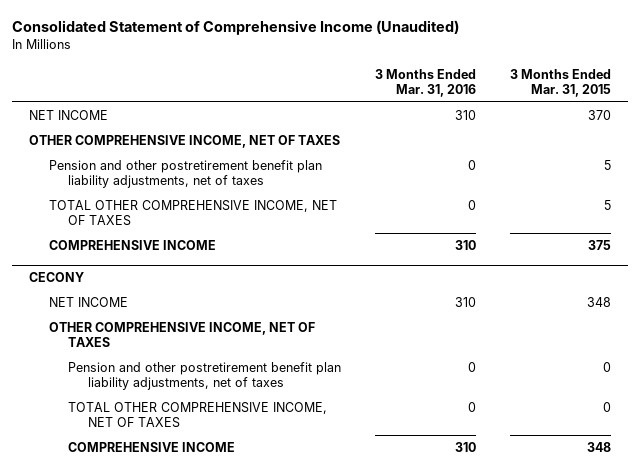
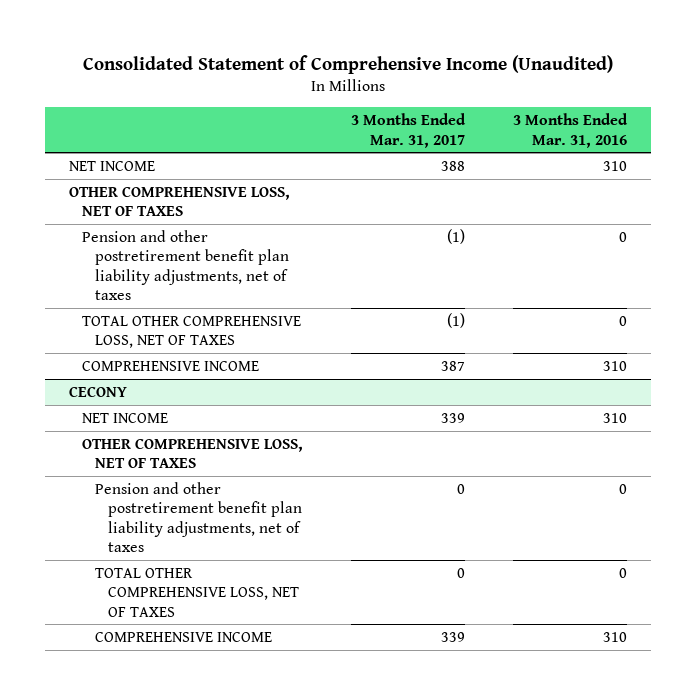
[510,69,612,97] 3 Months Ended Mar. 31, 2015 -> none
none -> [351,113,467,148] 3 Months Ended Mar. 31, 2017
[29,135,341,149] OTHER COMPREHENSIVE INCOME, NET OF TAXES -> [68,185,290,217] OTHER COMPREHENSIVE LOSS, NET OF TAXES
[48,200,337,226] TOTAL OTHER COMPREHENSIVE INCOME, NET OF TAXES -> [81,315,301,349] TOTAL OTHER COMPREHENSIVE LOSS, NET OF TAXES
[48,322,315,347] OTHER COMPREHENSIVE INCOME, NET OF TAXES -> [81,437,303,469] OTHER COMPREHENSIVE LOSS, NET OF TAXES
[68,402,328,428] TOTAL OTHER COMPREHENSIVE INCOME, NET OF TAXES -> [95,567,300,617] TOTAL OTHER COMPREHENSIVE LOSS, NET OF TAXES

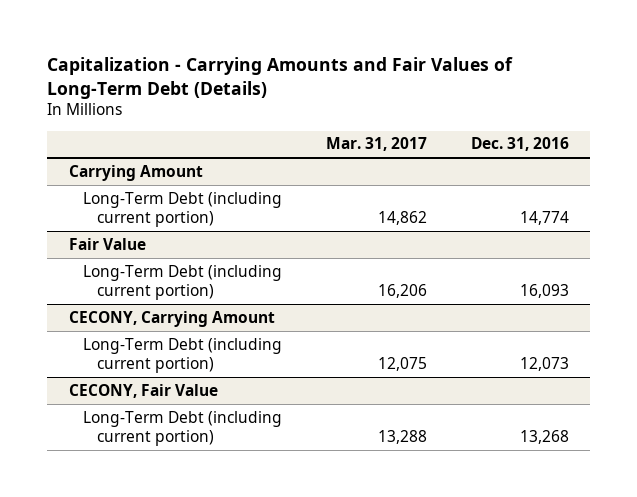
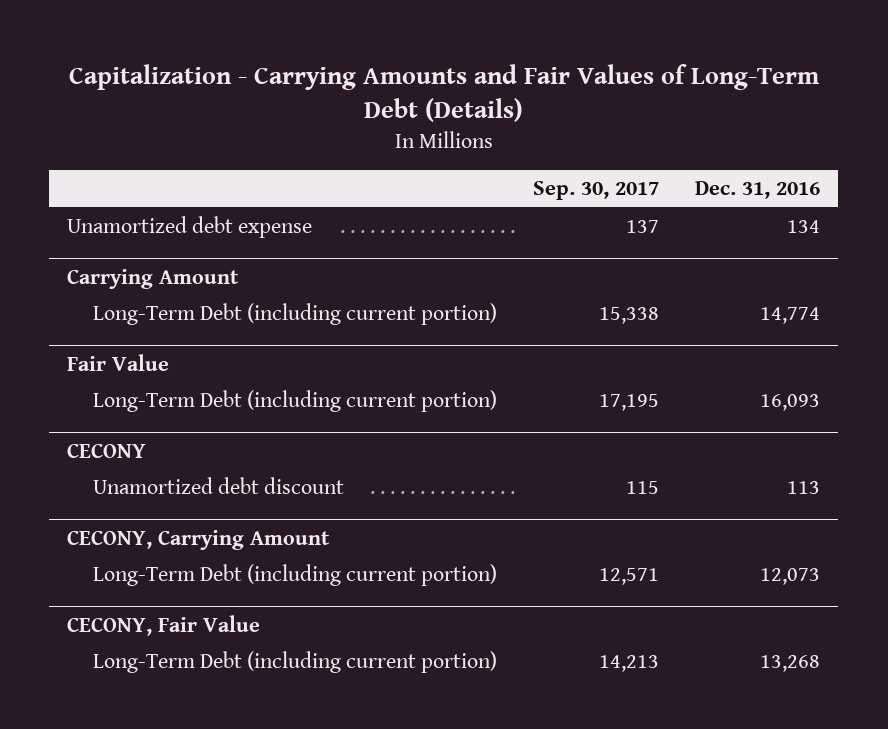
[325,137,427,152] Mar. 31, 2017 -> none
none -> [533,181,660,201] Sep. 30, 2017
none -> [67,216,313,239] Unamortized debt expense
none -> [67,442,147,458] CECONY
none -> [93,477,345,495] Unamortized debt discount

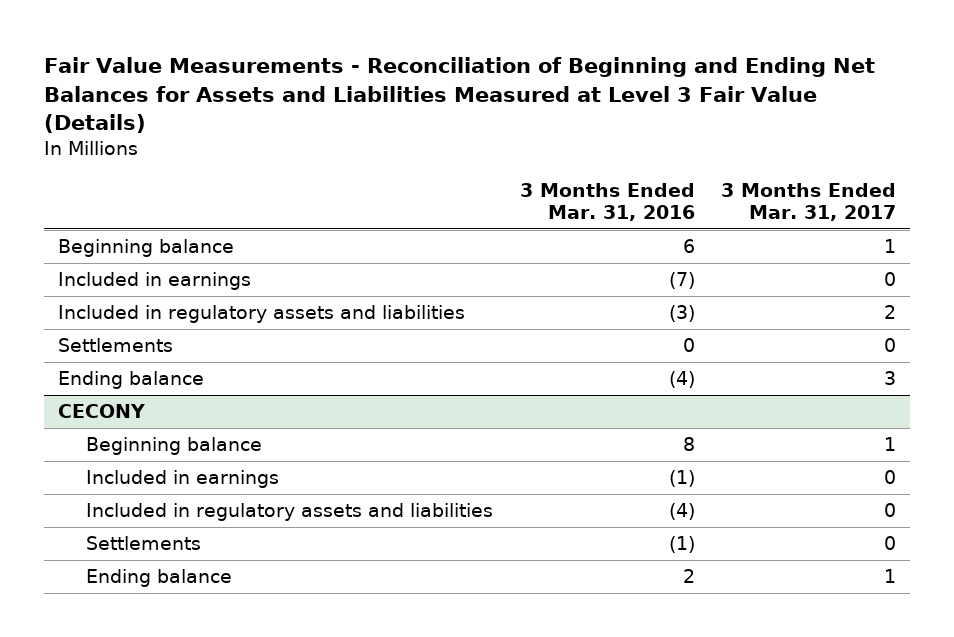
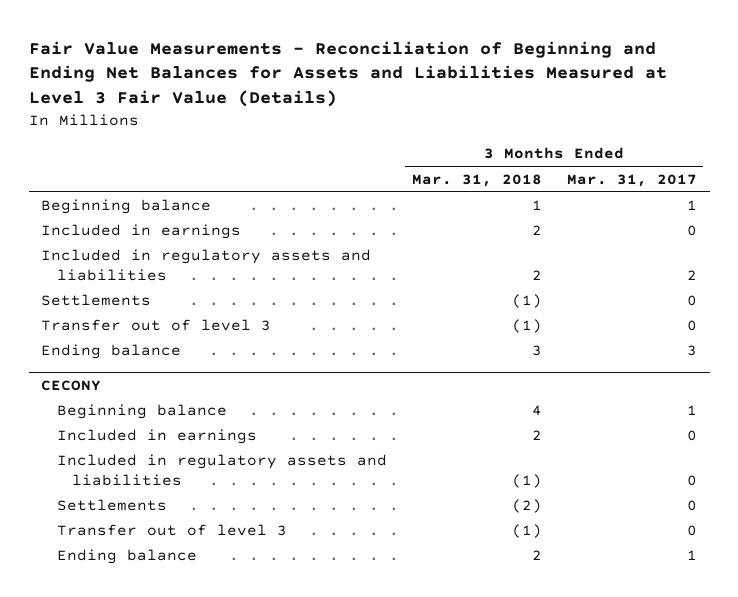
[519,182,695,222] 3 Months Ended Mar. 31, 2016 -> none
none -> [411,173,542,187] Mar. 31, 2018
none -> [41,319,272,332] Transfer out of level 3
none -> [56,524,287,537] Transfer out of level 3

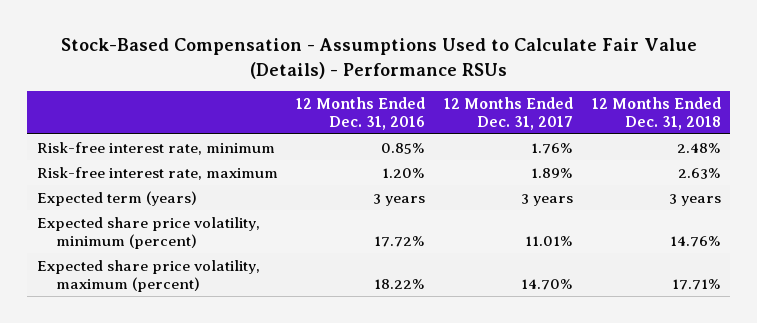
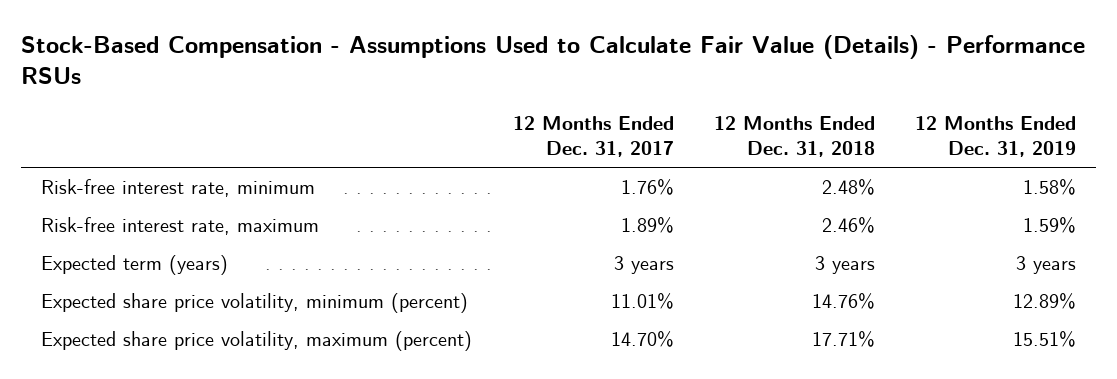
[296,96,426,130] 12 Months Ended Dec. 31, 2016 -> none
none -> [915,116,1077,158] 12 Months Ended Dec. 31, 2019
[677,167,721,179] 2.63% -> [821,217,875,234] 2.46%

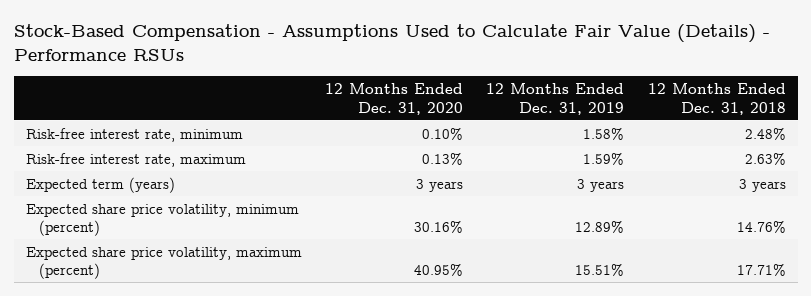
[512,116,674,158] 12 Months Ended Dec. 31, 2017 -> none
none -> [324,82,463,115] 12 Months Ended Dec. 31, 2020
[821,217,875,234] 2.46% -> [744,151,786,165] 2.63%

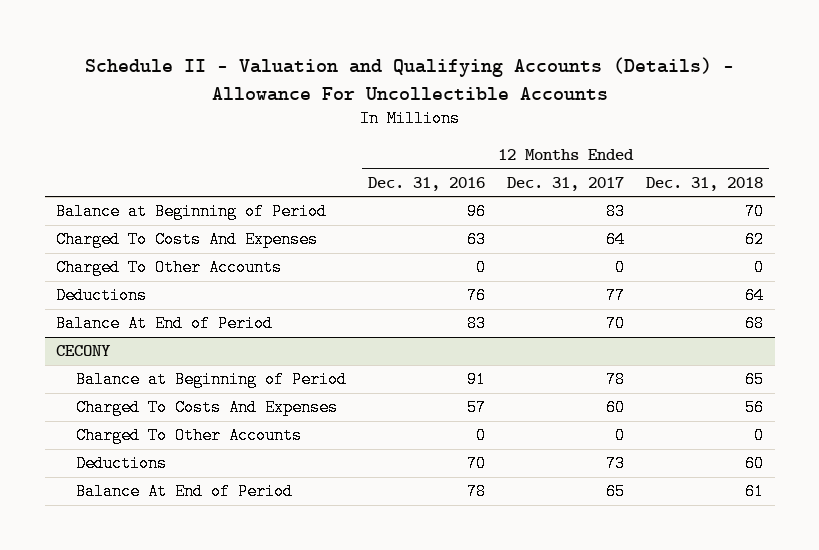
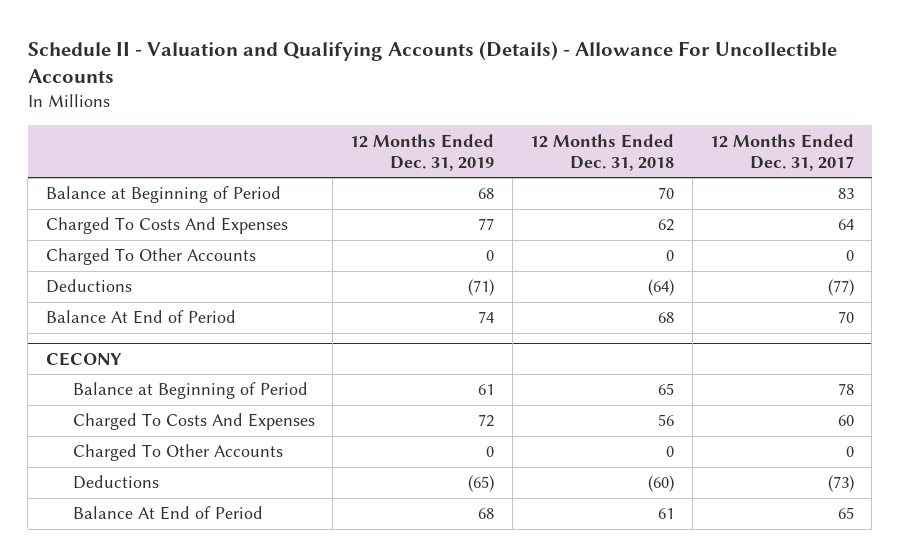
[367,176,485,191] Dec. 31, 2016 -> none
none -> [350,133,495,171] 12 Months Ended Dec. 31, 2019
[606,287,626,305] 77 -> [827,279,854,297] (77)
[745,287,765,305] 64 -> [648,279,675,297] (64)
[606,455,626,473] 73 -> [827,475,854,493] (73)
[745,455,765,473] 60 -> [648,475,675,493] (60)

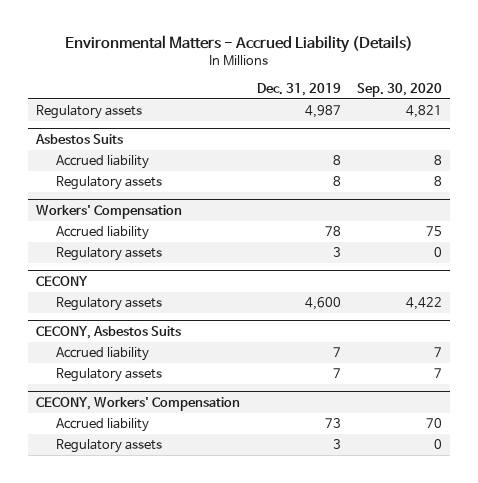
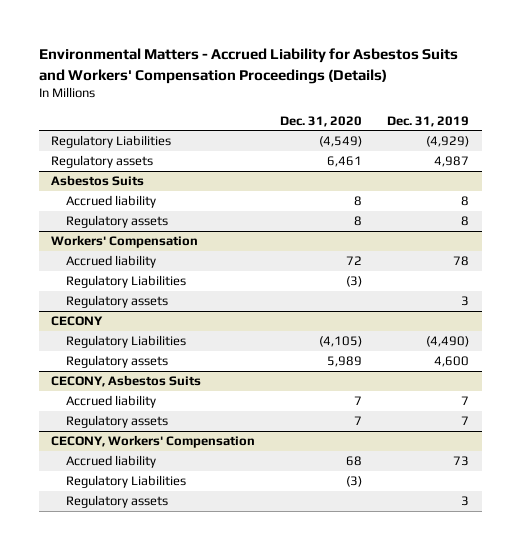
[65,34,414,53] Environmental Matters - Accrued Liability (Details) -> [38,48,458,84] Environmental Matters - Accrued Liability for Asbestos Suits and Workers' Compensation Proceedings (Details)
[356,82,442,97] Sep. 30, 2020 -> none
none -> [280,115,363,127] Dec. 31, 2020
none -> [51,135,172,149] Regulatory Liabilities
none -> [66,275,187,289] Regulatory Liabilities
none -> [66,335,187,349] Regulatory Liabilities
none -> [66,475,187,489] Regulatory Liabilities

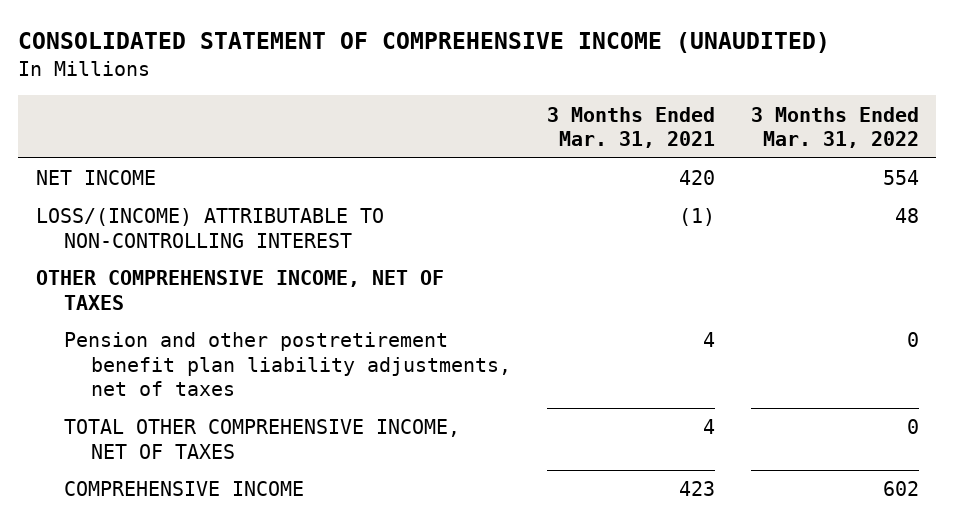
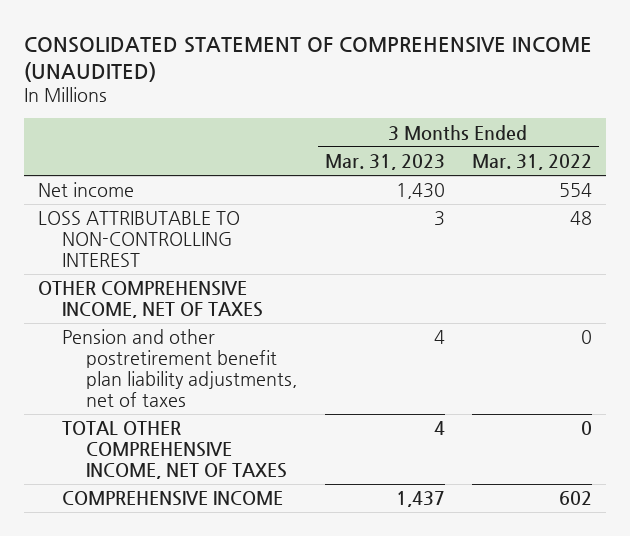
[546,106,715,149] 3 Months Ended Mar. 31, 2021 -> none
none -> [324,153,445,170] Mar. 31, 2023
[35,170,156,186] NET INCOME -> [38,182,135,198] Net income
[35,208,384,248] LOSS/(INCOME) ATTRIBUTABLE TO NON-CONTROLLING INTEREST -> [38,211,241,268] LOSS ATTRIBUTABLE TO NON-CONTROLLING INTEREST

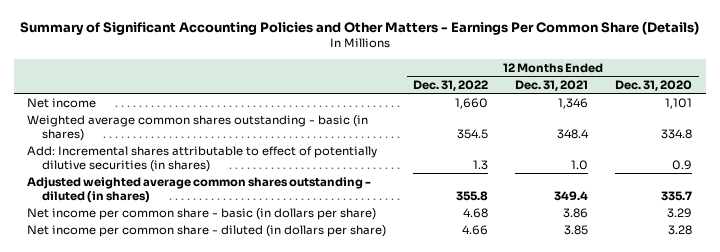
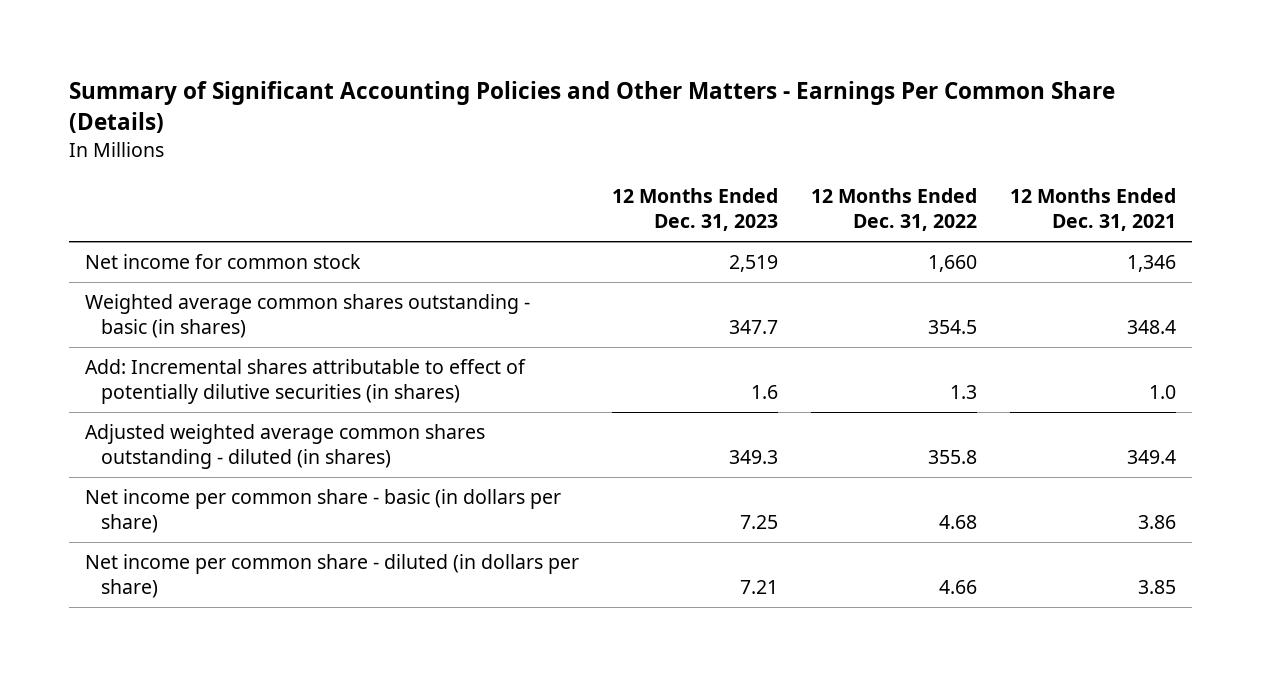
[615,79,693,91] Dec. 31, 2020 -> none
none -> [612,188,779,232] 12 Months Ended Dec. 31, 2023
[27,97,97,108] Net income -> [85,253,362,269] Net income for common stock

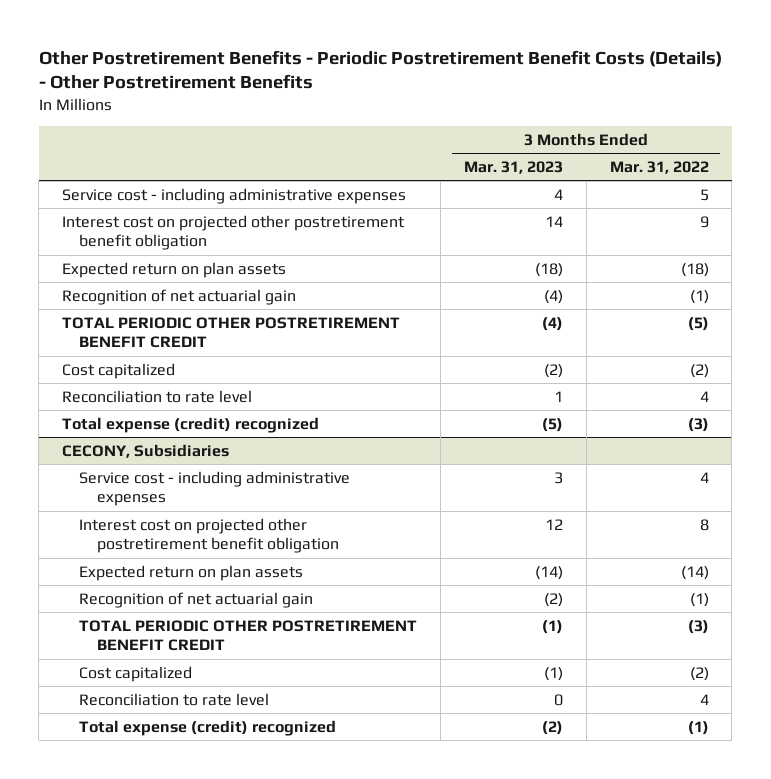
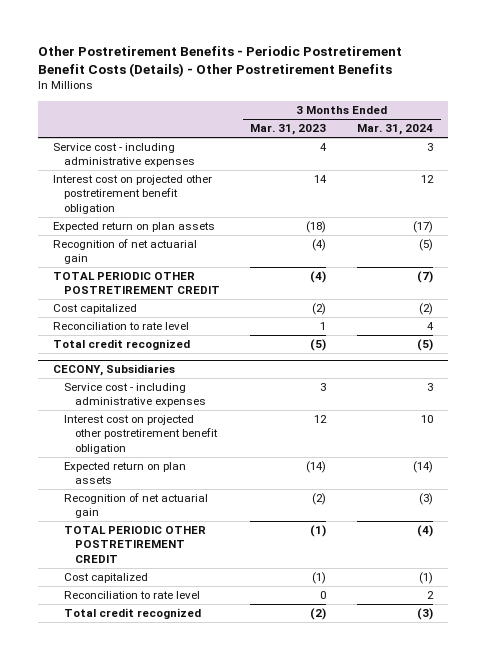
[609,160,709,174] Mar. 31, 2022 -> none
none -> [356,124,433,136] Mar. 31, 2024
[62,316,401,349] TOTAL PERIODIC OTHER POSTRETIREMENT BENEFIT CREDIT -> [52,272,220,295] TOTAL PERIODIC OTHER POSTRETIREMENT CREDIT
[62,416,320,433] Total expense (credit) recognized -> [52,339,190,351] Total credit recognized
[79,619,418,652] TOTAL PERIODIC OTHER POSTRETIREMENT BENEFIT CREDIT -> [63,526,206,563] TOTAL PERIODIC OTHER POSTRETIREMENT CREDIT
[79,719,337,736] Total expense (credit) recognized -> [63,608,201,620] Total credit recognized

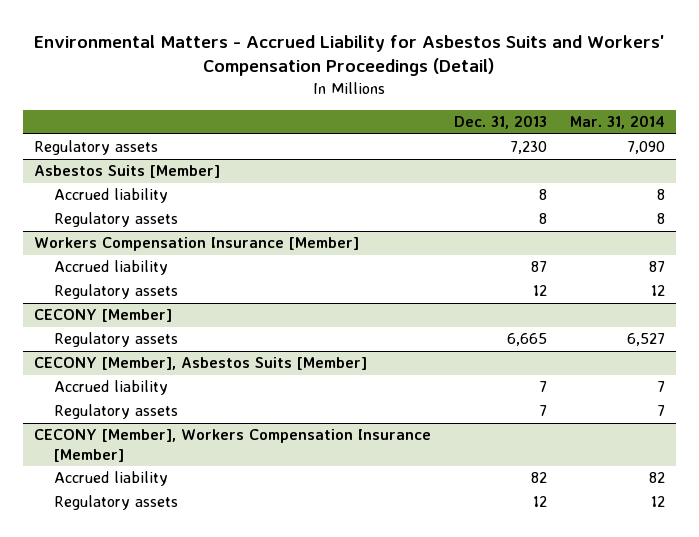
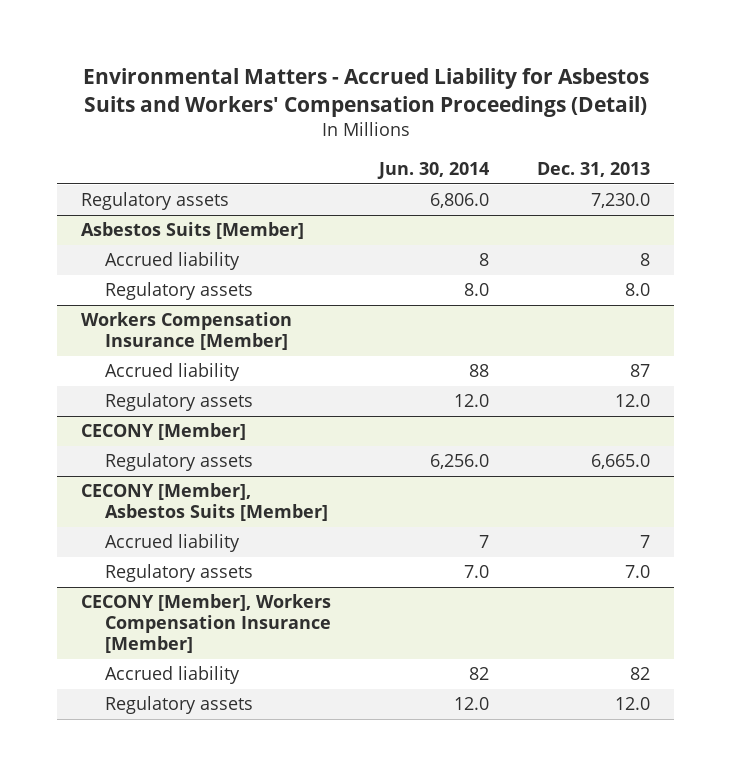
[569,115,665,130] Mar. 31, 2014 -> none
none -> [377,161,490,179] Jun. 30, 2014
[509,141,547,155] 7,230 -> [591,193,651,209] 7,230.0
[538,213,547,225] 8 -> [625,283,651,297] 8.0
[532,285,547,297] 12 -> [615,394,651,408] 12.0
[506,333,547,347] 6,665 -> [591,454,651,470] 6,665.0
[538,405,547,417] 7 -> [625,565,651,579] 7.0
[532,496,547,508] 12 -> [615,697,651,711] 12.0

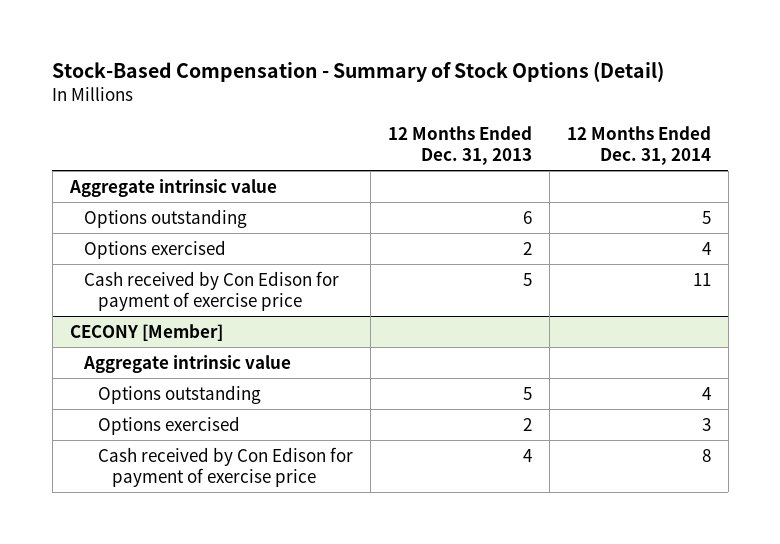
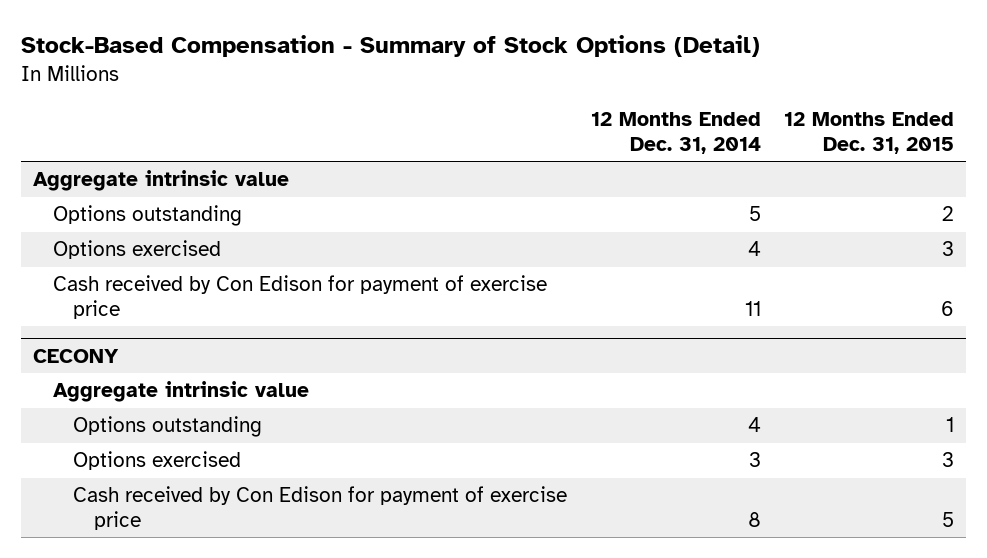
[388,126,533,165] 12 Months Ended Dec. 31, 2013 -> none
none -> [784,112,955,154] 12 Months Ended Dec. 31, 2015
[69,323,223,341] CECONY [Member] -> [32,348,119,363] CECONY

